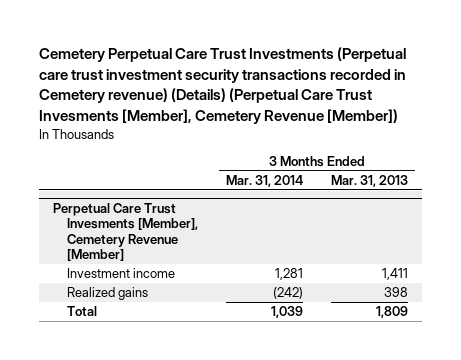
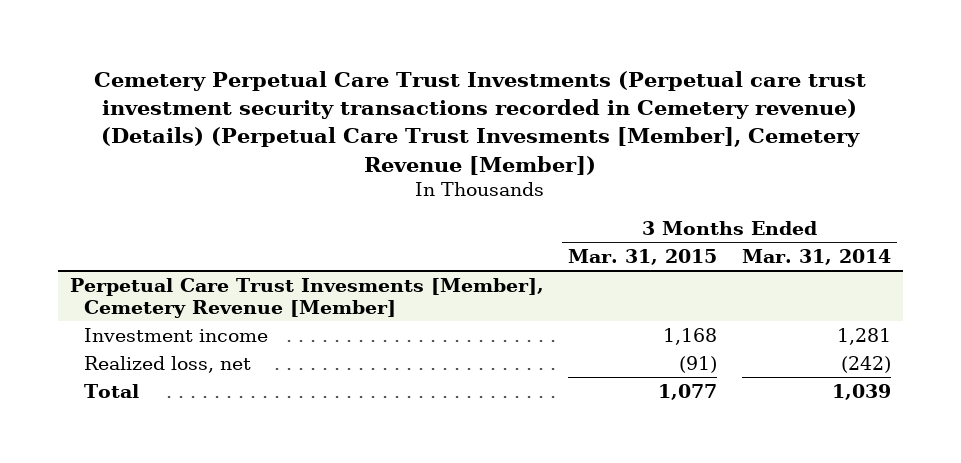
[330,175,408,188] Mar. 31, 2013 -> none
none -> [568,248,718,265] Mar. 31, 2015
[66,287,148,301] Realized gains -> [83,355,251,373] Realized loss, net

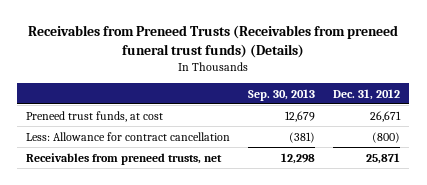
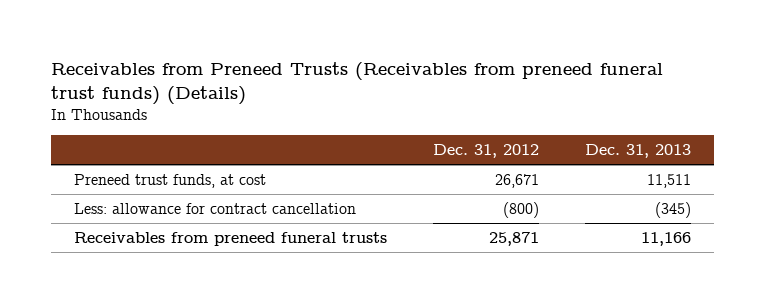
[248,88,316,101] Sep. 30, 2013 -> none
none -> [585,144,692,159] Dec. 31, 2013
[26,131,231,141] Less: Allowance for contract cancellation -> [74,202,357,214] Less: allowance for contract cancellation
[26,152,223,165] Receivables from preneed trusts, net -> [74,231,388,246] Receivables from preneed funeral trusts

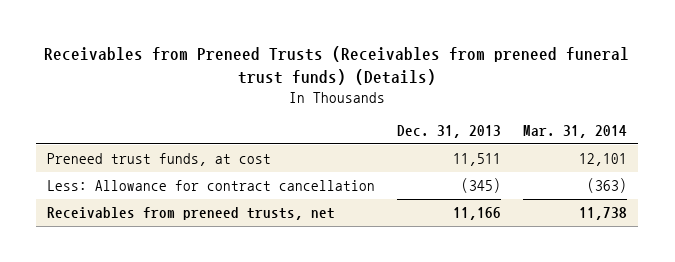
[433,144,540,159] Dec. 31, 2012 -> none
none -> [523,125,628,139] Mar. 31, 2014
[74,202,357,214] Less: allowance for contract cancellation -> [47,180,376,192] Less: Allowance for contract cancellation
[74,231,388,246] Receivables from preneed funeral trusts -> [47,207,336,221] Receivables from preneed trusts, net

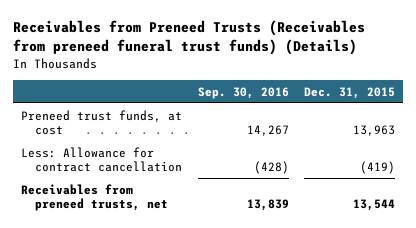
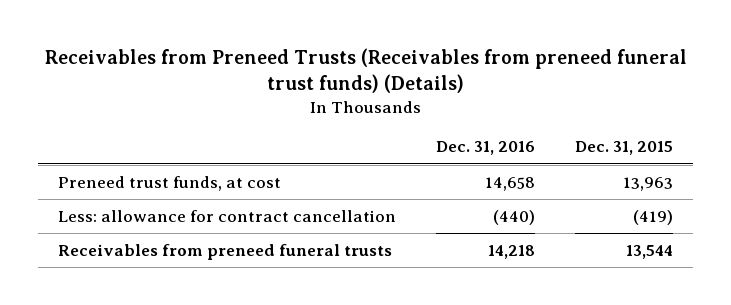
[197,86,289,99] Sep. 30, 2016 -> none
none -> [436,141,536,156] Dec. 31, 2016
[20,146,183,173] Less: Allowance for contract cancellation -> [58,209,397,222] Less: allowance for contract cancellation
[20,183,169,212] Receivables from preneed trusts, net -> [58,243,393,260] Receivables from preneed funeral trusts

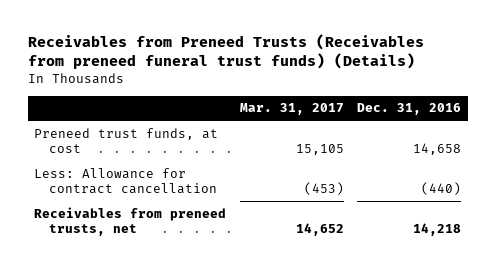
[575,141,674,156] Dec. 31, 2015 -> none
none -> [239,103,344,116] Mar. 31, 2017
[58,209,397,222] Less: allowance for contract cancellation -> [34,167,218,195] Less: Allowance for contract cancellation
[58,243,393,260] Receivables from preneed funeral trusts -> [34,206,227,237] Receivables from preneed trusts, net

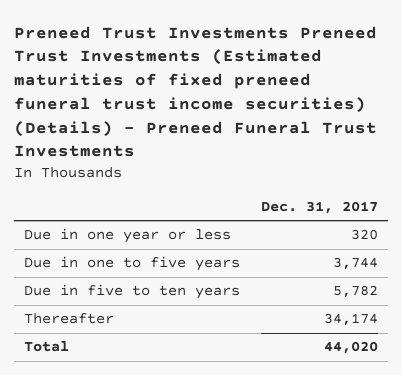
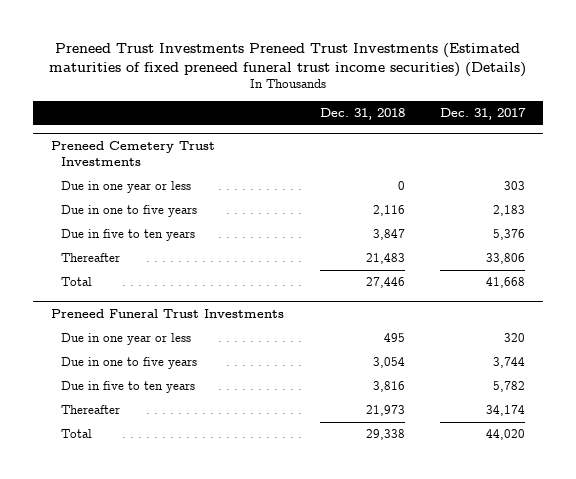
[13,25,377,158] Preneed Trust Investments Preneed Trust Investments (Estimated maturities of fixed preneed funeral trust income securities) (Details) - Preneed Funeral Trust Investments -> [49,42,527,77] Preneed Trust Investments Preneed Trust Investments (Estimated maturities of fixed preneed funeral trust income securities) (Details)
none -> [319,107,405,120] Dec. 31, 2018
none -> [51,141,216,166] Preneed Cemetery Trust Investments
none -> [61,181,192,194] Due in one year or less
none -> [61,205,198,218] Due in one to five years
none -> [61,229,196,242] Due in five to ten years
none -> [61,253,121,263] Thereafter
none -> [61,277,93,287] Total
none -> [51,309,285,319] Preneed Funeral Trust Investments

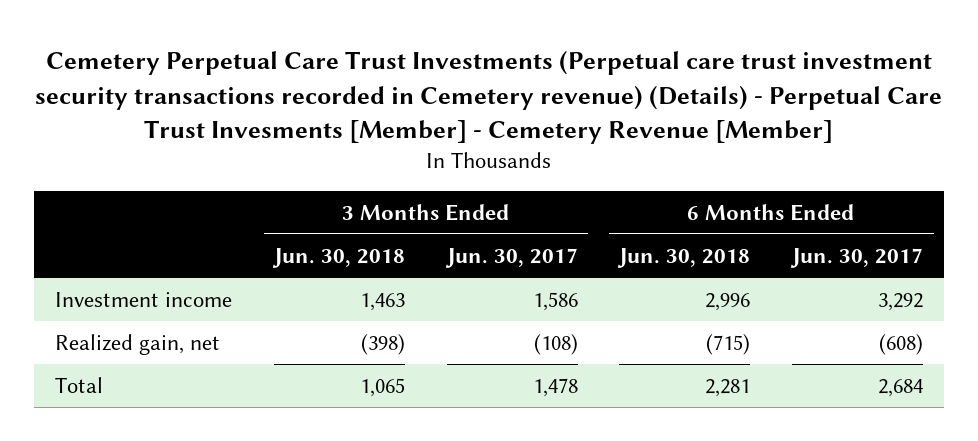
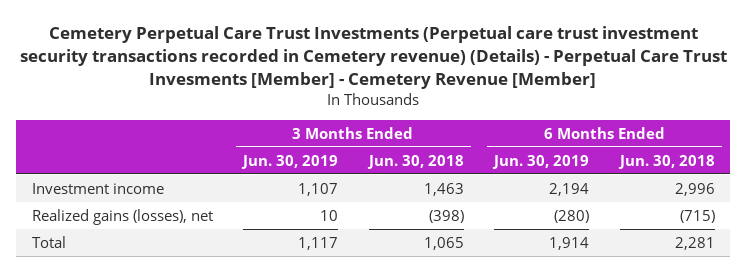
[444,247,578,268] Jun. 30, 2017 -> none
[790,247,924,268] Jun. 30, 2017 -> none
none -> [241,154,339,169] Jun. 30, 2019
none -> [492,154,590,169] Jun. 30, 2019
[55,333,221,355] Realized gain, net -> [31,208,213,225] Realized gains (losses), net

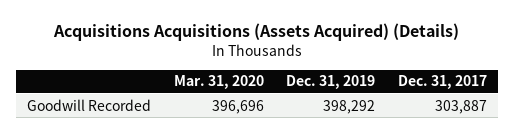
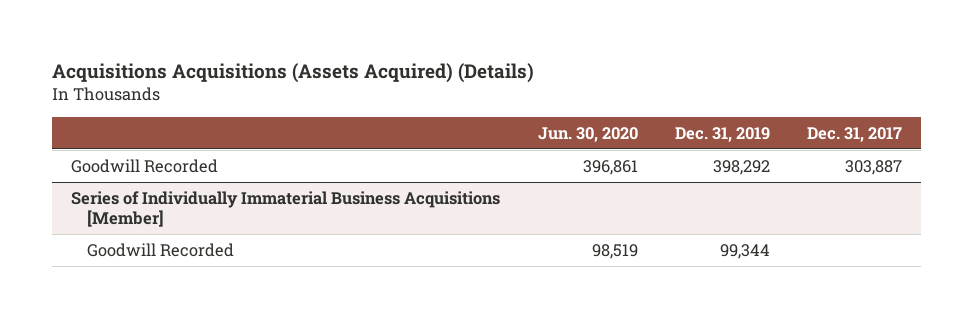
[173,75,264,90] Mar. 31, 2020 -> none
none -> [537,126,638,142] Jun. 30, 2020
none -> [71,190,501,227] Series of Individually Immaterial Business Acquisitions [Member]
none -> [87,242,235,257] Goodwill Recorded

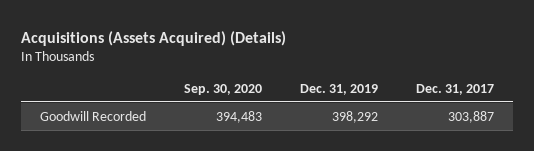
[52,63,535,84] Acquisitions Acquisitions (Assets Acquired) (Details) -> [21,30,287,46] Acquisitions (Assets Acquired) (Details)
[537,126,638,142] Jun. 30, 2020 -> none
none -> [184,83,263,95] Sep. 30, 2020
[71,190,501,227] Series of Individually Immaterial Business Acquisitions [Member] -> none
[87,242,235,257] Goodwill Recorded -> none

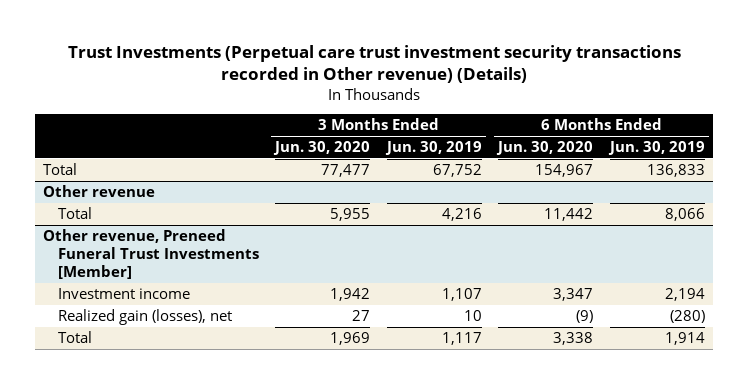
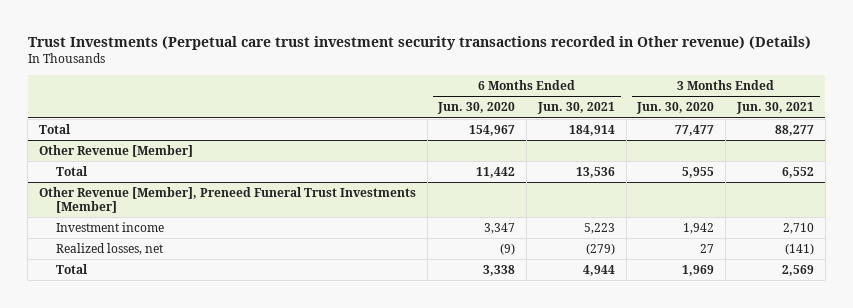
[384,141,482,156] Jun. 30, 2019 -> none
[607,141,705,156] Jun. 30, 2019 -> none
none -> [536,102,615,115] Jun. 30, 2021
none -> [736,102,815,115] Jun. 30, 2021
[43,185,156,198] Other revenue -> [38,144,193,157] Other Revenue [Member]
[43,229,259,280] Other revenue, Preneed Funeral Trust Investments [Member] -> [38,186,416,214] Other Revenue [Member], Preneed Funeral Trust Investments [Member]
[57,309,232,326] Realized gain (losses), net -> [56,242,164,255] Realized losses, net

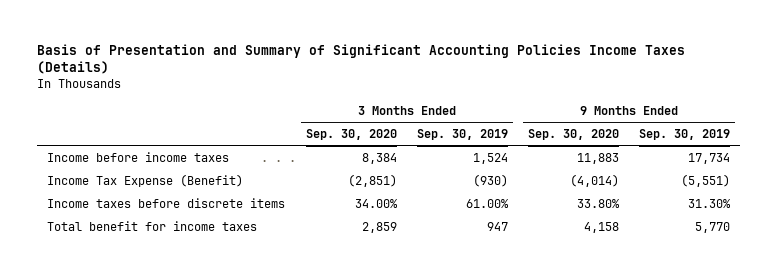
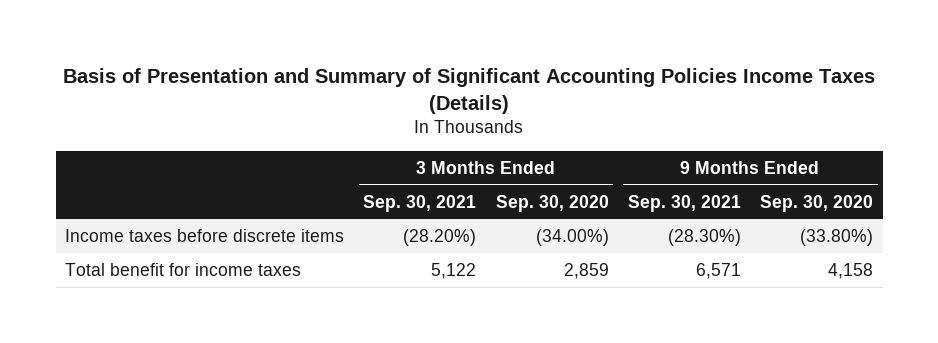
[416,128,508,140] Sep. 30, 2019 -> none
[639,128,731,140] Sep. 30, 2019 -> none
none -> [363,194,477,212] Sep. 30, 2021
none -> [627,194,741,212] Sep. 30, 2021
[47,151,230,162] Income before income taxes -> none
[47,173,244,187] Income Tax Expense (Benefit) -> none
[354,198,398,208] 34.00% -> [535,228,609,246] (34.00%)
[576,198,620,208] 33.80% -> [800,228,874,246] (33.80%)

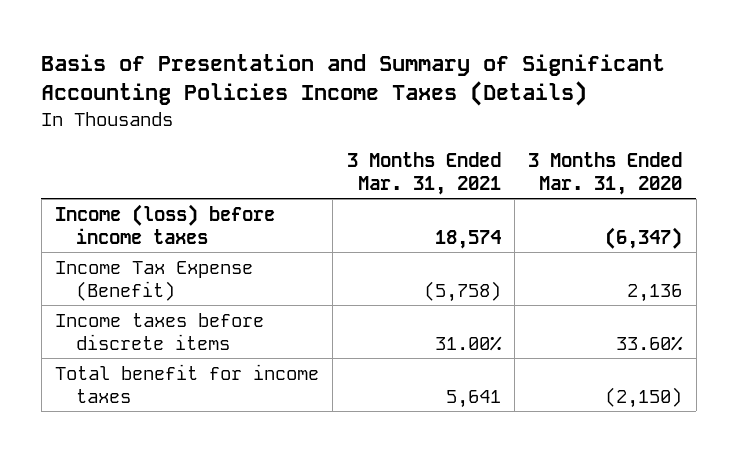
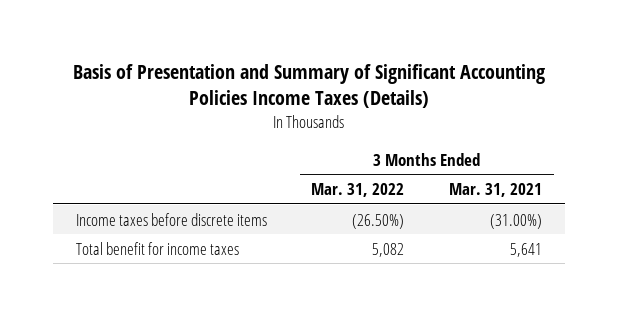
[528,151,683,196] 3 Months Ended Mar. 31, 2020 -> none
none -> [311,183,405,198] Mar. 31, 2022
[54,203,275,244] Income (loss) before income taxes -> none
[54,260,253,301] Income Tax Expense (Benefit) -> none
[434,335,502,351] 31.00% -> [490,213,543,229] (31.00%)

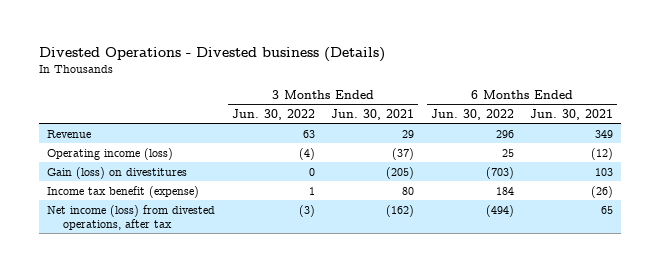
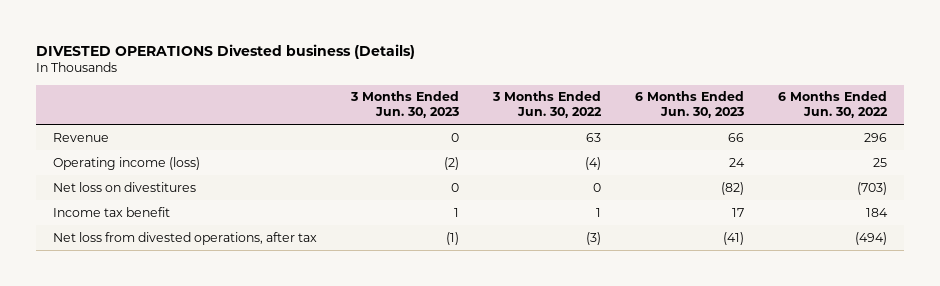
[39,47,386,63] Divested Operations - Divested business (Details) -> [36,43,416,59] DIVESTED OPERATIONS Divested business (Details)
[331,108,415,120] Jun. 30, 2021 -> none
[530,108,614,120] Jun. 30, 2021 -> none
none -> [350,91,460,119] 3 Months Ended Jun. 30, 2023
none -> [634,91,744,119] 6 Months Ended Jun. 30, 2023
[47,166,188,179] Gain (loss) on divestitures -> [53,181,197,192] Net loss on divestitures
[47,185,200,198] Income tax benefit (expense) -> [53,206,171,217] Income tax benefit
[47,204,216,230] Net income (loss) from divested operations, after tax -> [53,231,318,245] Net loss from divested operations, after tax

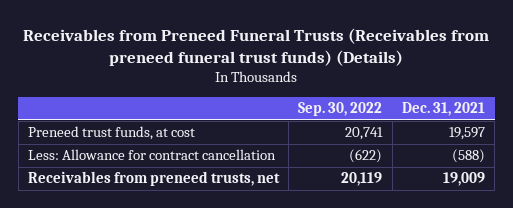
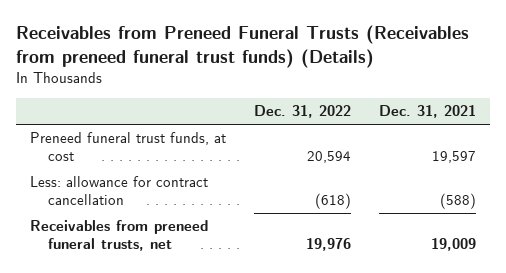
[298,102,383,117] Sep. 30, 2022 -> none
none -> [253,105,351,119] Dec. 31, 2022
[27,126,195,141] Preneed trust funds, at cost -> [29,132,226,161] Preneed funeral trust funds, at cost
[27,149,276,161] Less: Allowance for contract cancellation -> [29,176,208,205] Less: allowance for contract cancellation
[27,171,280,187] Receivables from preneed trusts, net -> [29,220,208,251] Receivables from preneed funeral trusts, net

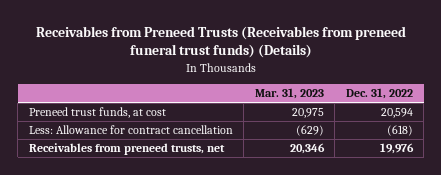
[15,25,469,68] Receivables from Preneed Funeral Trusts (Receivables from preneed funeral trust funds) (Details) -> [35,25,406,59] Receivables from Preneed Trusts (Receivables from preneed funeral trust funds) (Details)
[378,105,476,119] Dec. 31, 2021 -> none
none -> [254,88,324,100] Mar. 31, 2023
[29,132,226,161] Preneed funeral trust funds, at cost -> [28,107,166,119] Preneed trust funds, at cost
[29,176,208,205] Less: allowance for contract cancellation -> [28,125,233,135] Less: Allowance for contract cancellation
[29,220,208,251] Receivables from preneed funeral trusts, net -> [28,143,225,156] Receivables from preneed trusts, net

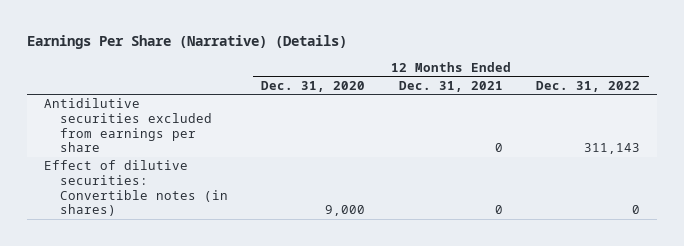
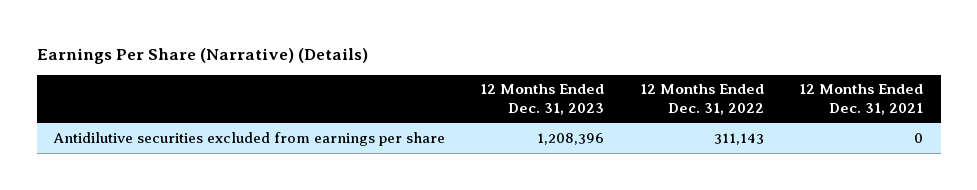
[261,80,366,92] Dec. 31, 2020 -> none
none -> [480,84,605,115] 12 Months Ended Dec. 31, 2023
[43,160,228,217] Effect of dilutive securities: Convertible notes (in shares) -> none

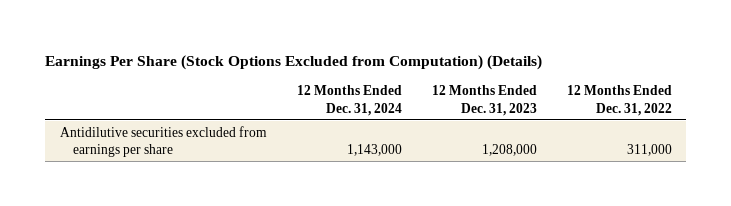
[36,47,368,64] Earnings Per Share (Narrative) (Details) -> [44,55,542,71] Earnings Per Share (Stock Options Excluded from Computation) (Details)
[798,84,923,115] 12 Months Ended Dec. 31, 2021 -> none
none -> [296,85,402,117] 12 Months Ended Dec. 31, 2024
[537,132,605,145] 1,208,396 -> [481,144,537,157] 1,208,000
[713,132,764,145] 311,143 -> [626,144,672,157] 311,000

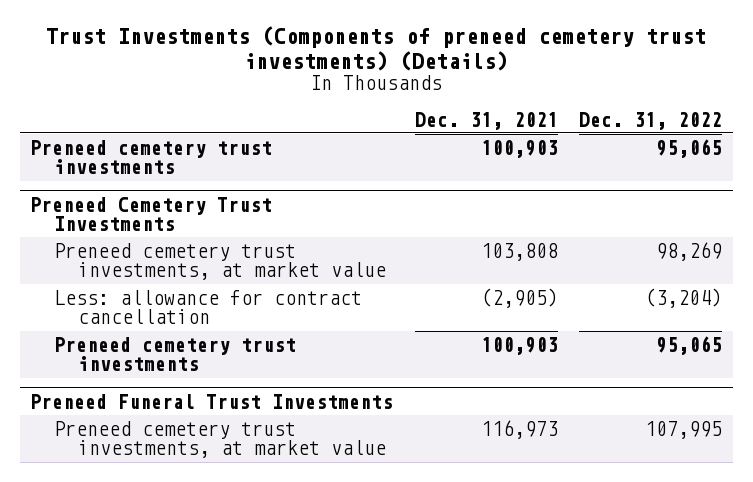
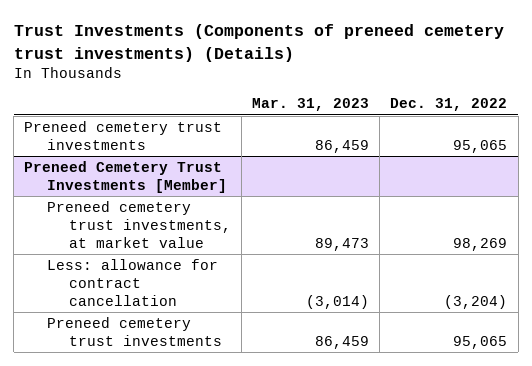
[414,111,558,130] Dec. 31, 2021 -> none
none -> [252,98,370,112] Mar. 31, 2023
[30,196,273,232] Preneed Cemetery Trust Investments -> [24,160,227,193] Preneed Cemetery Trust Investments [Member]
[30,393,394,409] Preneed Funeral Trust Investments -> none
[54,420,387,459] Preneed cemetery trust investments, at market value -> none

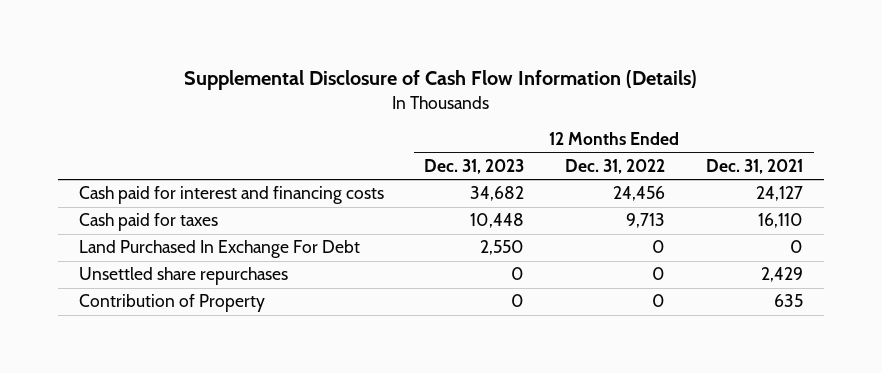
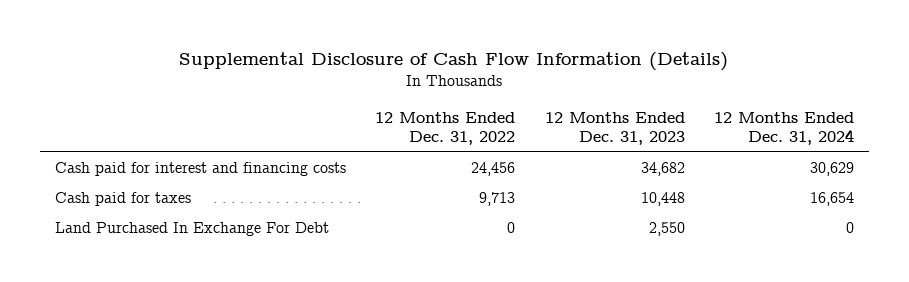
[706,159,804,175] Dec. 31, 2021 -> none
none -> [714,111,855,145] 12 Months Ended Dec. 31, 2024
[78,267,288,286] Unsettled share repurchases -> none
[78,294,265,313] Contribution of Property -> none

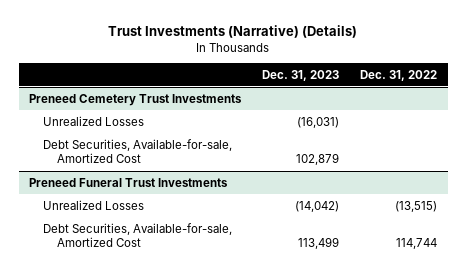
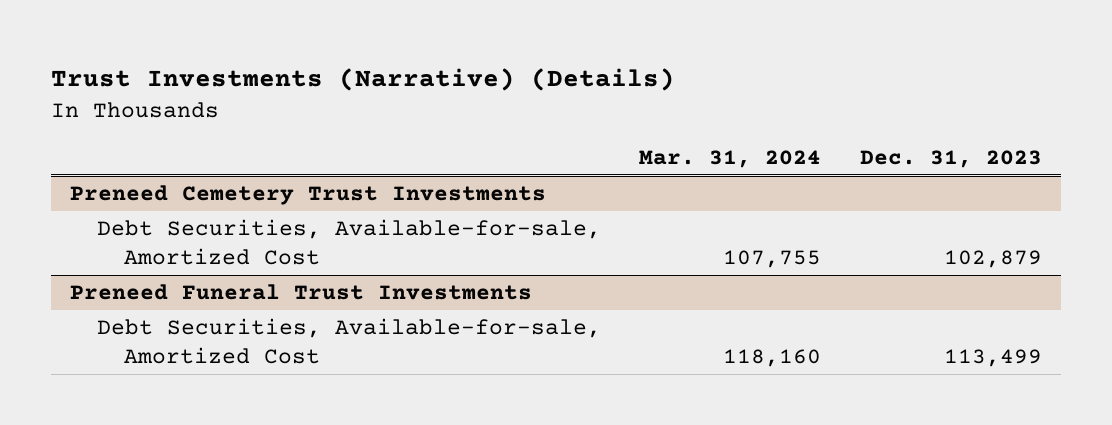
[360,69,438,81] Dec. 31, 2022 -> none
none -> [639,149,822,168] Mar. 31, 2024
[42,115,144,126] Unrealized Losses -> none
[42,199,144,210] Unrealized Losses -> none

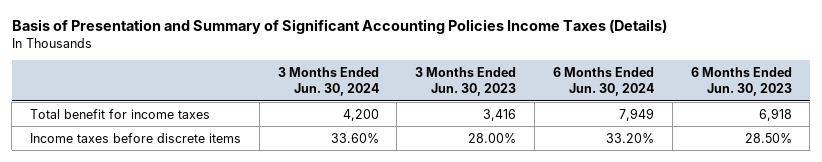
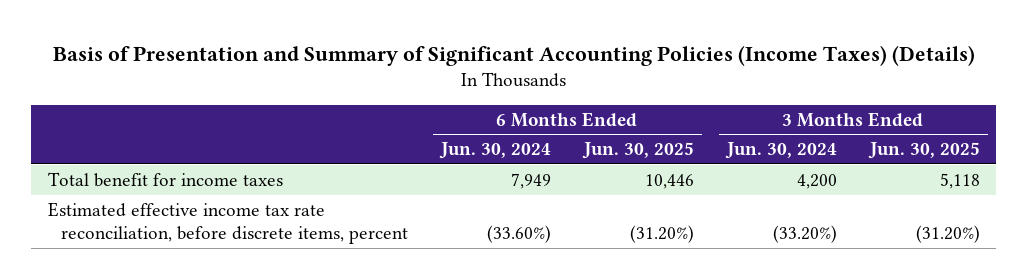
[11,18,667,34] Basis of Presentation and Summary of Significant Accounting Policies Income Taxes (Details) -> [52,44,975,66] Basis of Presentation and Summary of Significant Accounting Policies (Income Taxes) (Details)
[415,67,517,97] 3 Months Ended Jun. 30, 2023 -> none
[690,67,792,97] 6 Months Ended Jun. 30, 2023 -> none
none -> [581,142,694,160] Jun. 30, 2025
none -> [867,142,980,160] Jun. 30, 2025
[29,132,241,143] Income taxes before discrete items -> [47,201,409,244] Estimated effective income tax rate reconciliation, before discrete items, percent
[330,132,379,143] 33.60% -> [772,224,837,243] (33.20%)
[605,132,654,143] 33.20% -> [487,224,552,243] (33.60%)

